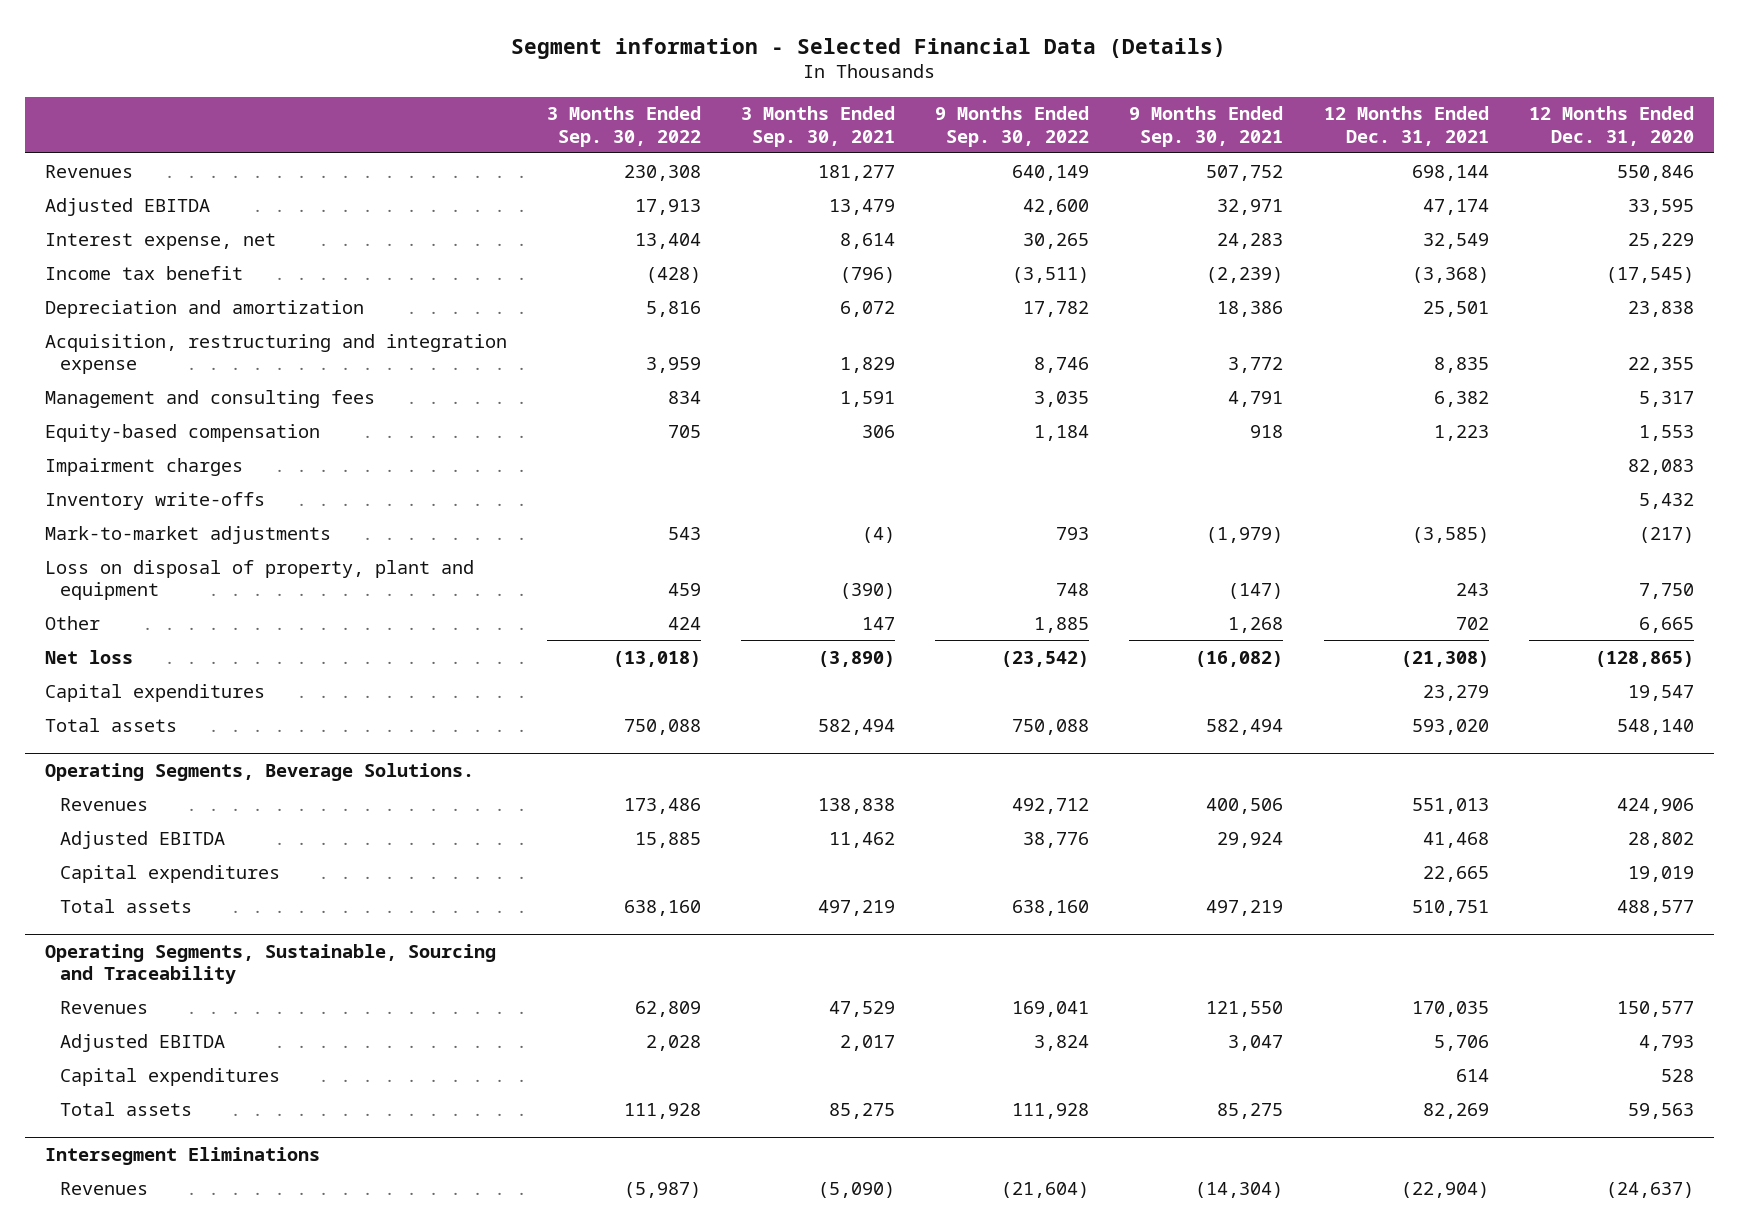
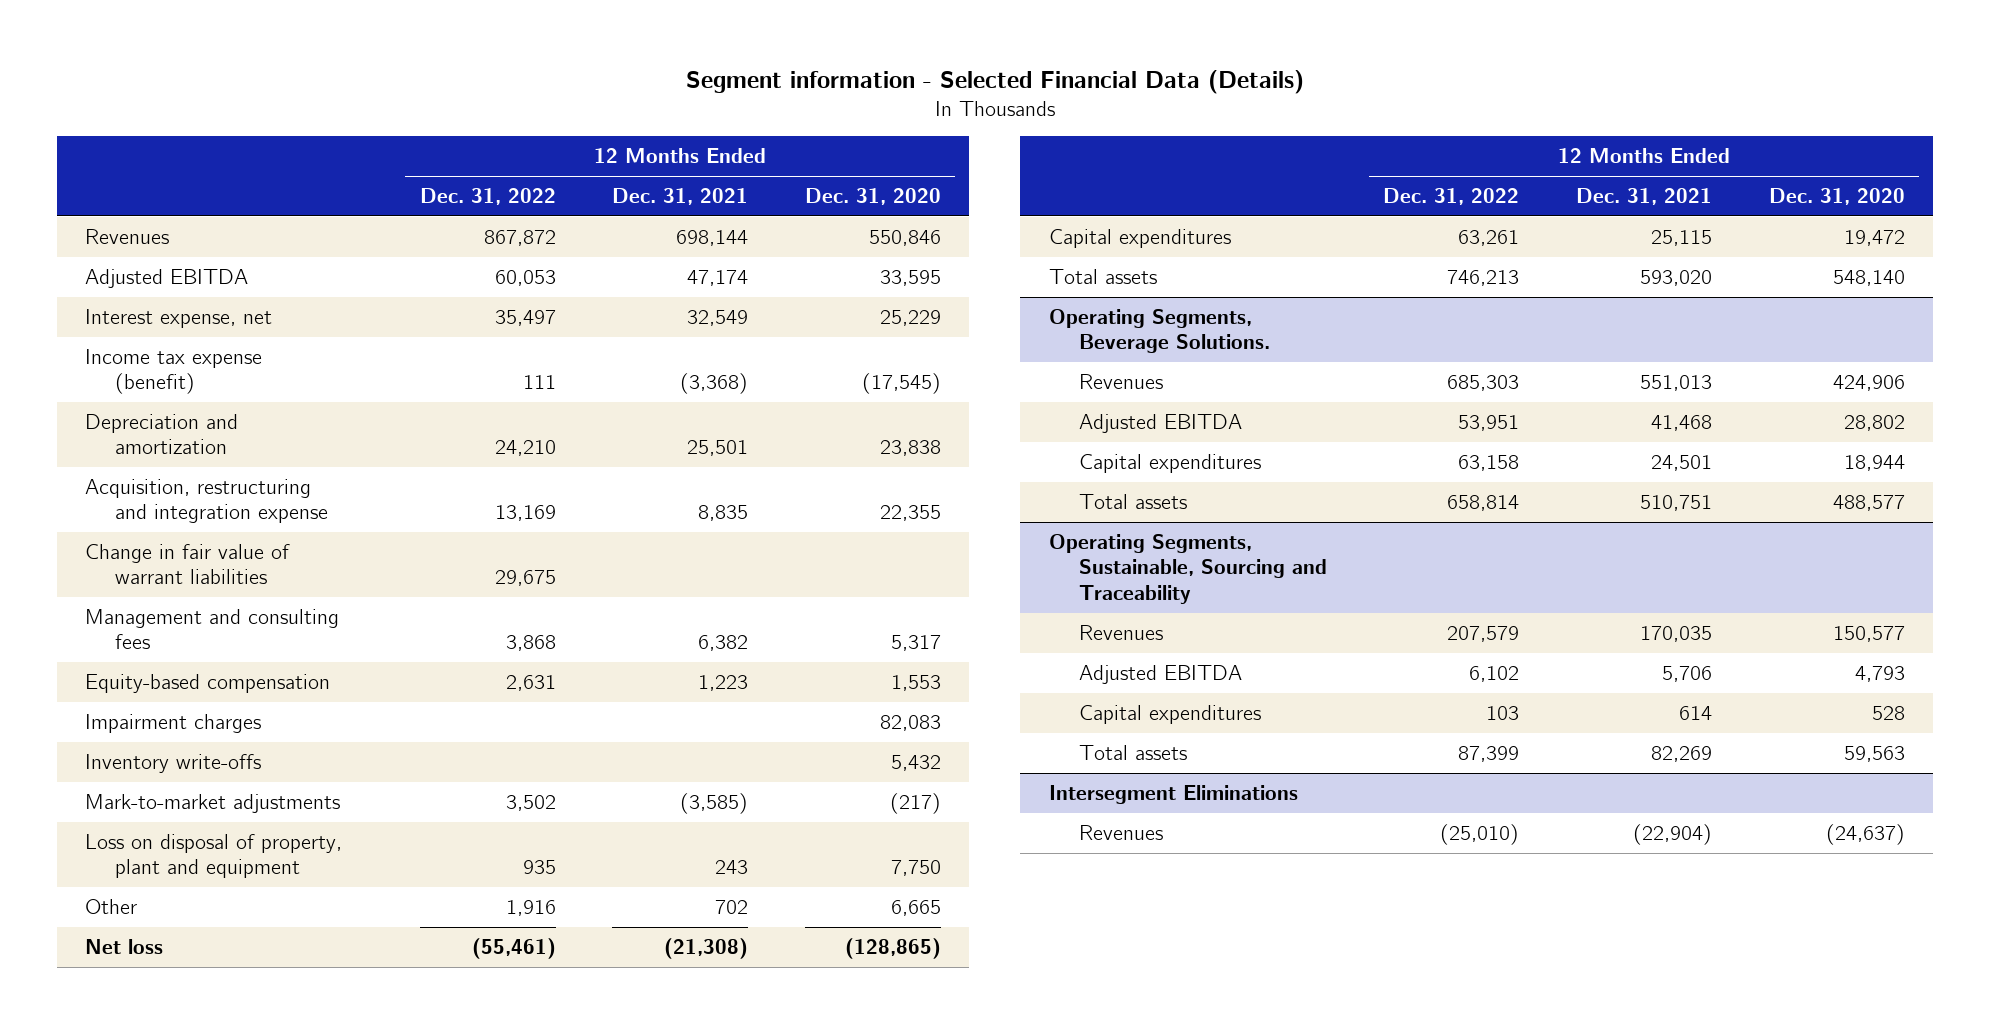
[547,106,702,147] 3 Months Ended Sep. 30, 2022 -> none
[741,106,896,147] 3 Months Ended Sep. 30, 2021 -> none
[935,106,1090,147] 9 Months Ended Sep. 30, 2022 -> none
[1129,106,1284,147] 9 Months Ended Sep. 30, 2021 -> none
none -> [419,187,556,205] Dec. 31, 2022
[45,265,244,280] Income tax benefit -> [85,348,263,395] Income tax expense (benefit)
none -> [85,543,291,585] Change in fair value of warrant liabilities
[1422,684,1489,701] 23,279 -> [1650,229,1712,246] 25,115
[1627,684,1694,701] 19,547 -> [1843,229,1905,246] 19,472
[1422,865,1489,882] 22,665 -> [1650,454,1712,471] 24,501
[1627,865,1694,882] 19,019 -> [1843,454,1905,471] 18,944

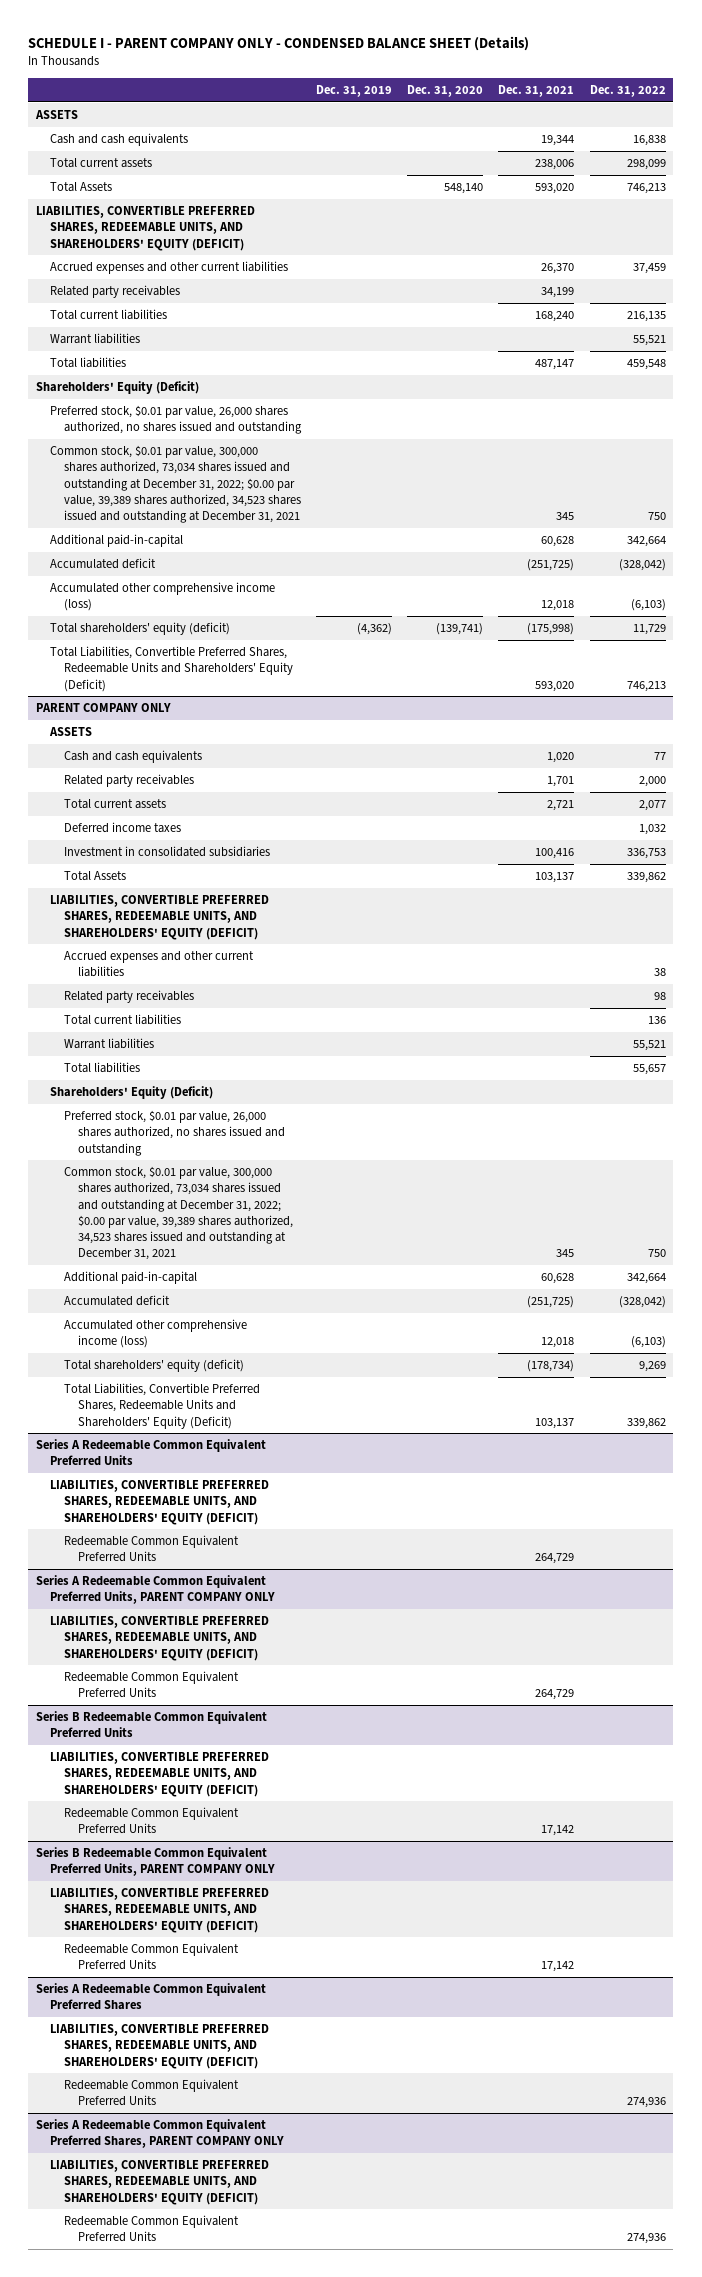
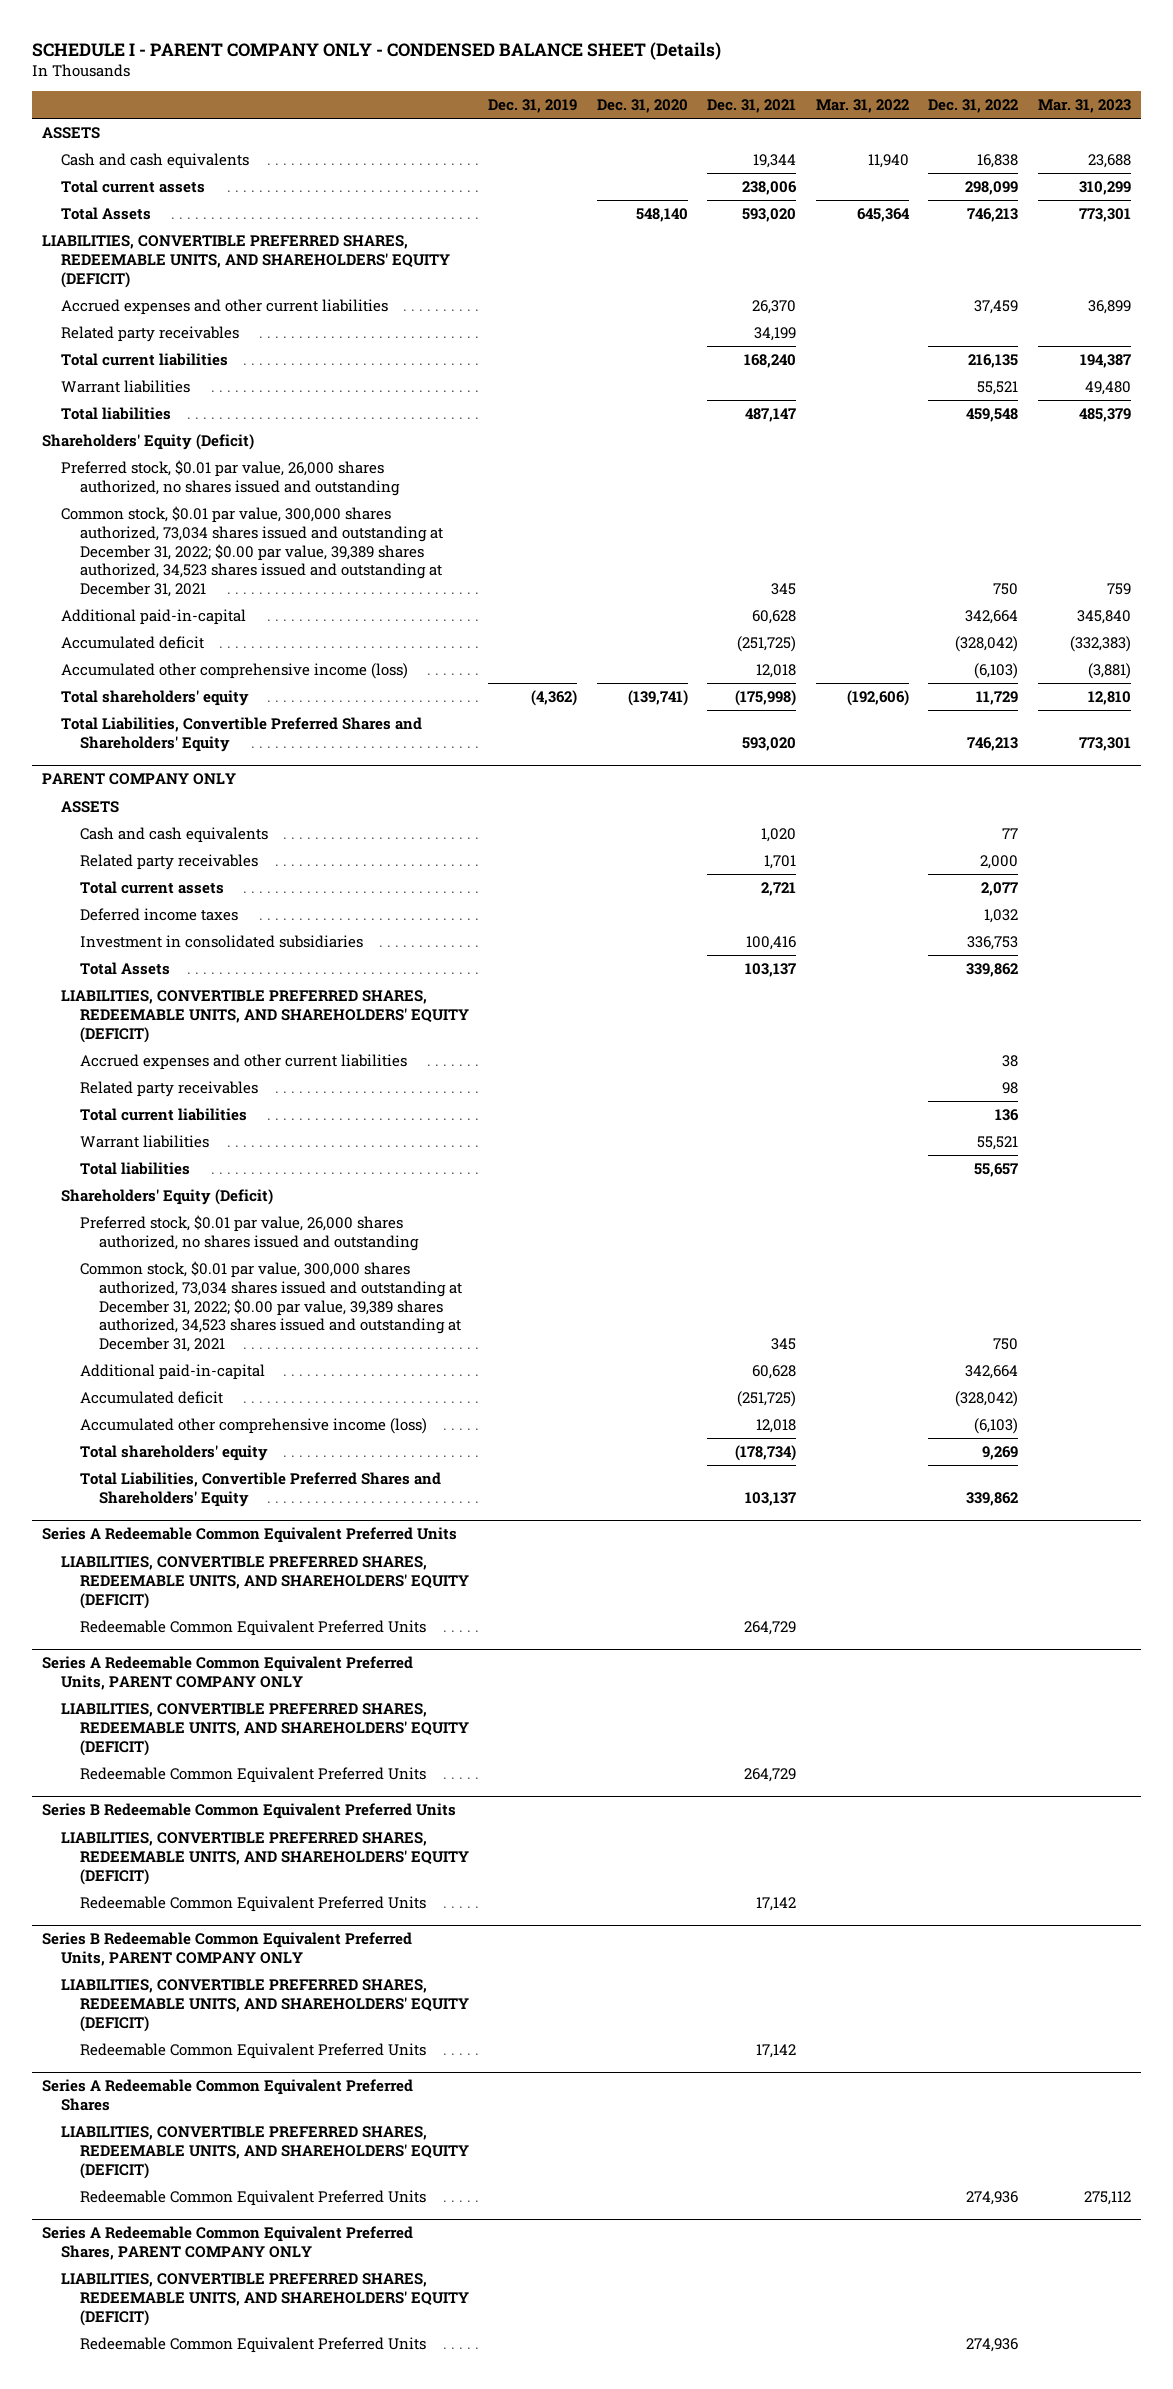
none -> [815,98,909,113] Mar. 31, 2022
none -> [1037,98,1131,113] Mar. 31, 2023
[49,622,230,636] Total shareholders' equity (deficit) -> [61,690,250,707] Total shareholders' equity
[49,646,293,692] Total Liabilities, Convertible Preferred Shares, Redeemable Units and Shareholders' Equity (Deficit) -> [61,717,423,752] Total Liabilities, Convertible Preferred Shares and Shareholders' Equity
[63,1359,244,1373] Total shareholders' equity (deficit) -> [80,1445,269,1462] Total shareholders' equity
[63,1383,260,1429] Total Liabilities, Convertible Preferred Shares, Redeemable Units and Shareholders' Equity (Deficit) -> [80,1472,442,1507] Total Liabilities, Convertible Preferred Shares and Shareholders' Equity

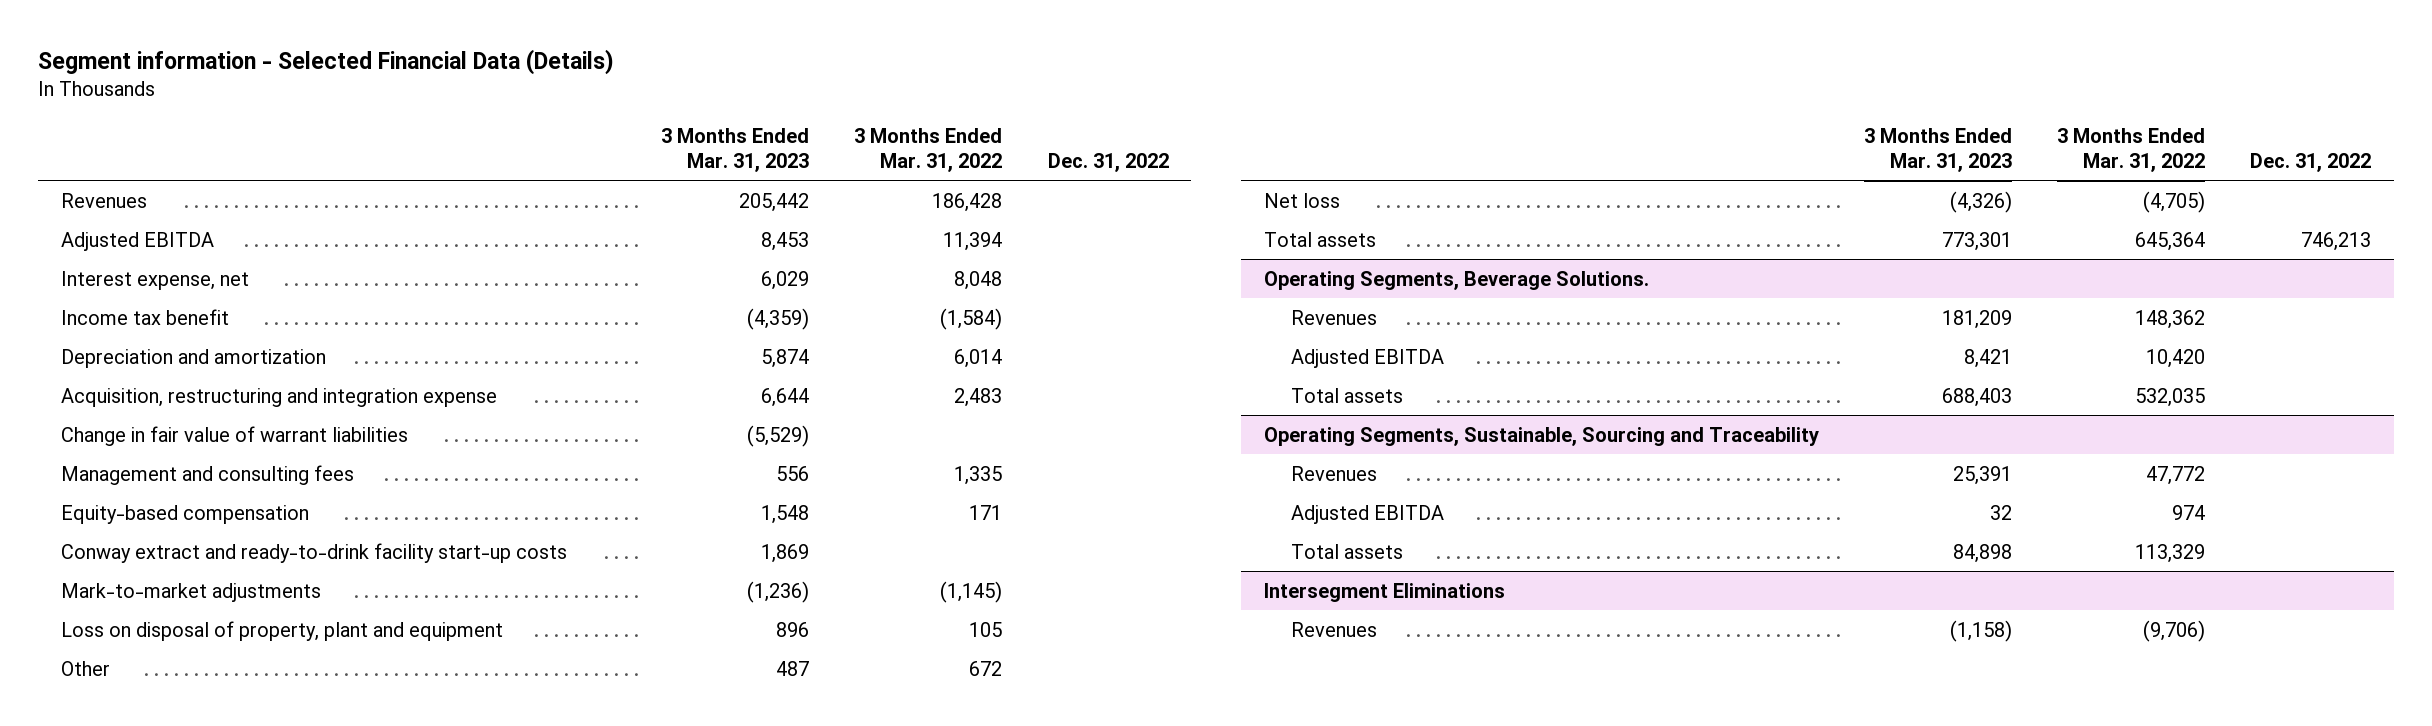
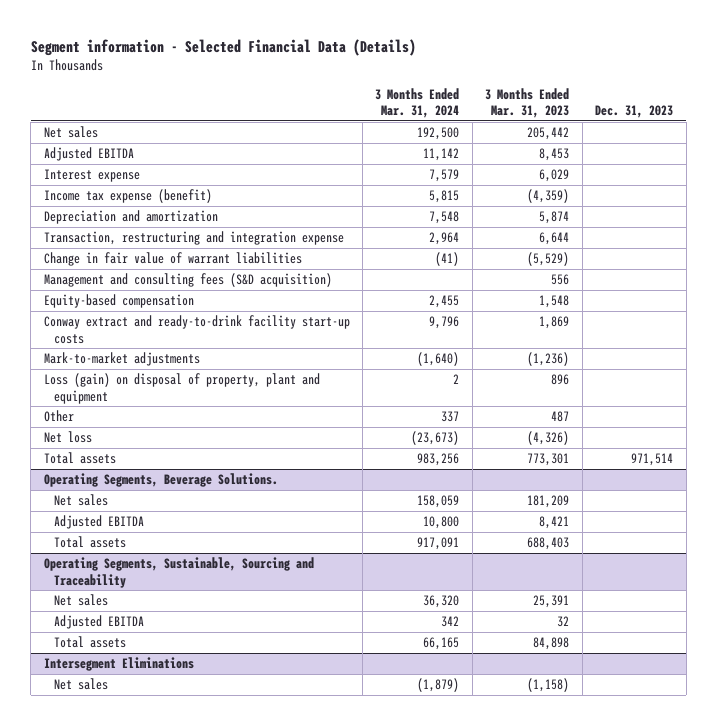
[854,127,1003,172] 3 Months Ended Mar. 31, 2022 -> none
[1047,152,1169,172] Dec. 31, 2022 -> none
none -> [375,87,460,119] 3 Months Ended Mar. 31, 2024
none -> [595,105,674,119] Dec. 31, 2023
[60,192,147,208] Revenues -> [43,126,98,139] Net sales
[60,270,249,290] Interest expense, net -> [43,169,140,183] Interest expense
[60,308,229,325] Income tax benefit -> [43,189,212,204] Income tax expense (benefit)
[60,387,497,407] Acquisition, restructuring and integration expense -> [43,231,344,246] Transaction, restructuring and integration expense
[60,464,354,485] Management and consulting fees -> [43,273,332,288] Management and consulting fees (S&D acquisition)
[60,620,503,641] Loss on disposal of property, plant and equipment -> [43,373,320,404] Loss (gain) on disposal of property, plant and equipment
[1291,309,1378,325] Revenues -> [53,494,108,507] Net sales
[1291,465,1378,481] Revenues -> [53,594,108,607] Net sales
[1291,621,1378,637] Revenues -> [53,678,108,691] Net sales

